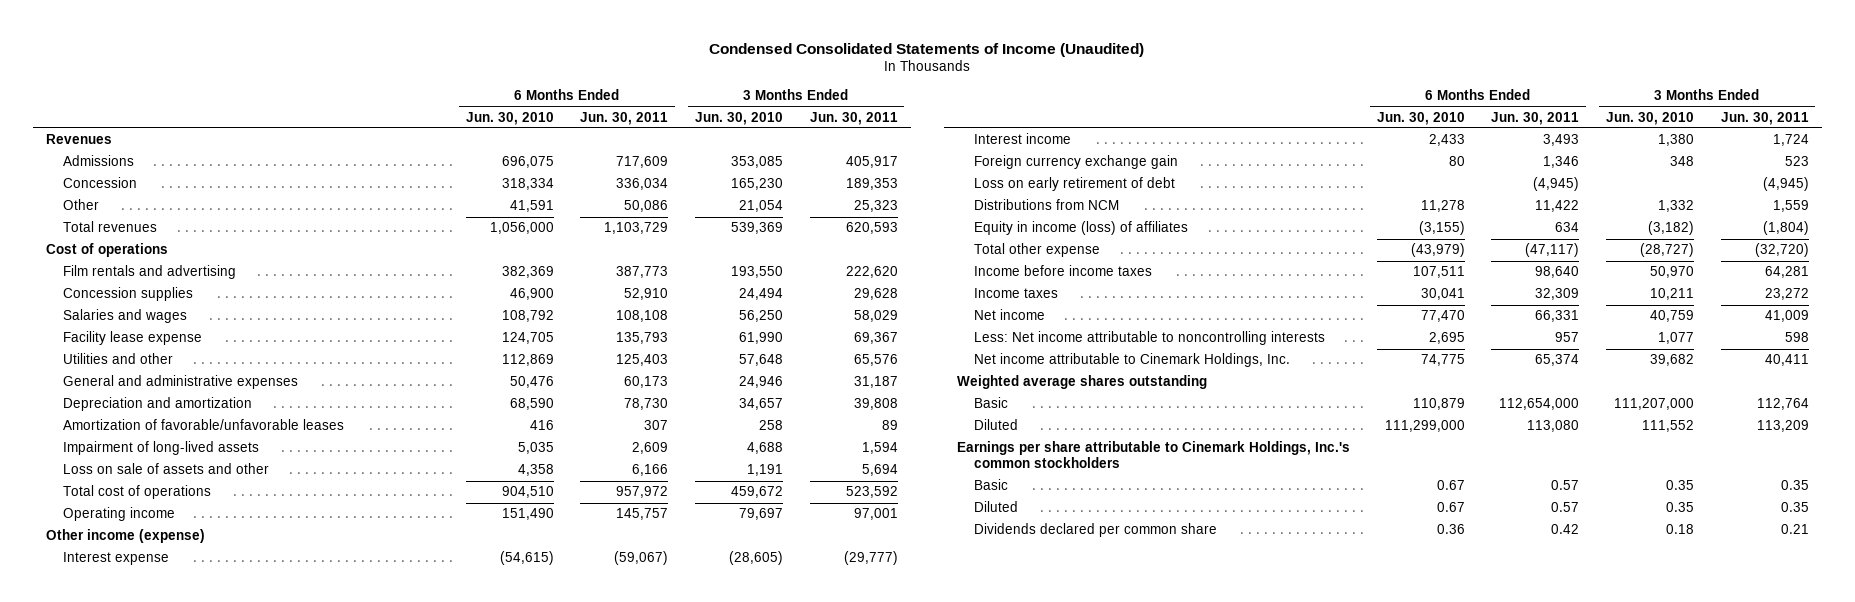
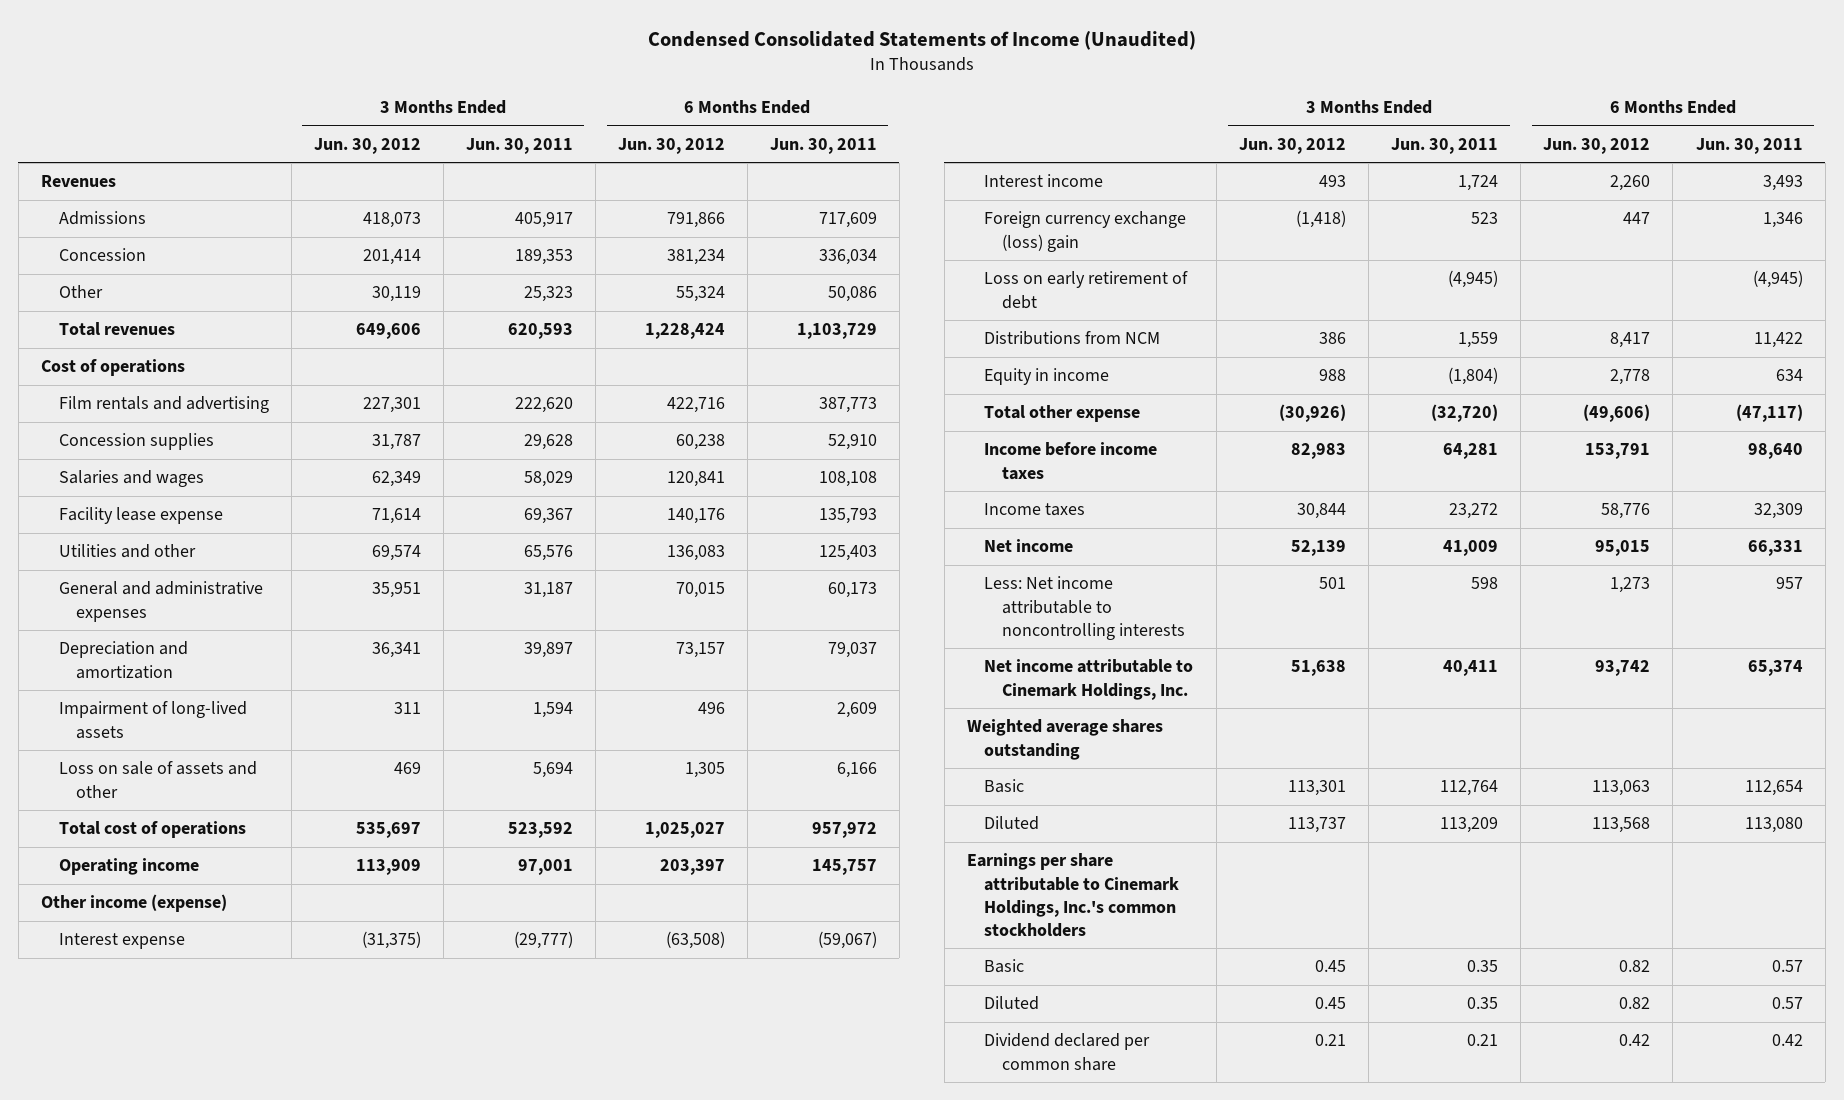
[465,111,554,125] Jun. 30, 2010 -> none
[694,111,783,125] Jun. 30, 2010 -> none
none -> [313,137,421,154] Jun. 30, 2012
none -> [617,137,725,154] Jun. 30, 2012
[62,419,344,431] Amortization of favorable/unfavorable leases -> none
[624,398,669,411] 78,730 -> [827,642,877,659] 79,037
[853,398,898,411] 39,808 -> [523,642,573,659] 39,897
[973,155,1178,170] Foreign currency exchange gain -> [984,211,1187,252] Foreign currency exchange (loss) gain
[973,221,1188,236] Equity in income (loss) of affiliates -> [984,368,1110,386] Equity in income
[1499,398,1580,411] 112,654,000 -> [1744,780,1803,797] 112,654
[973,523,1217,538] Dividends declared per common share -> [984,1033,1151,1071] Dividend declared per common share

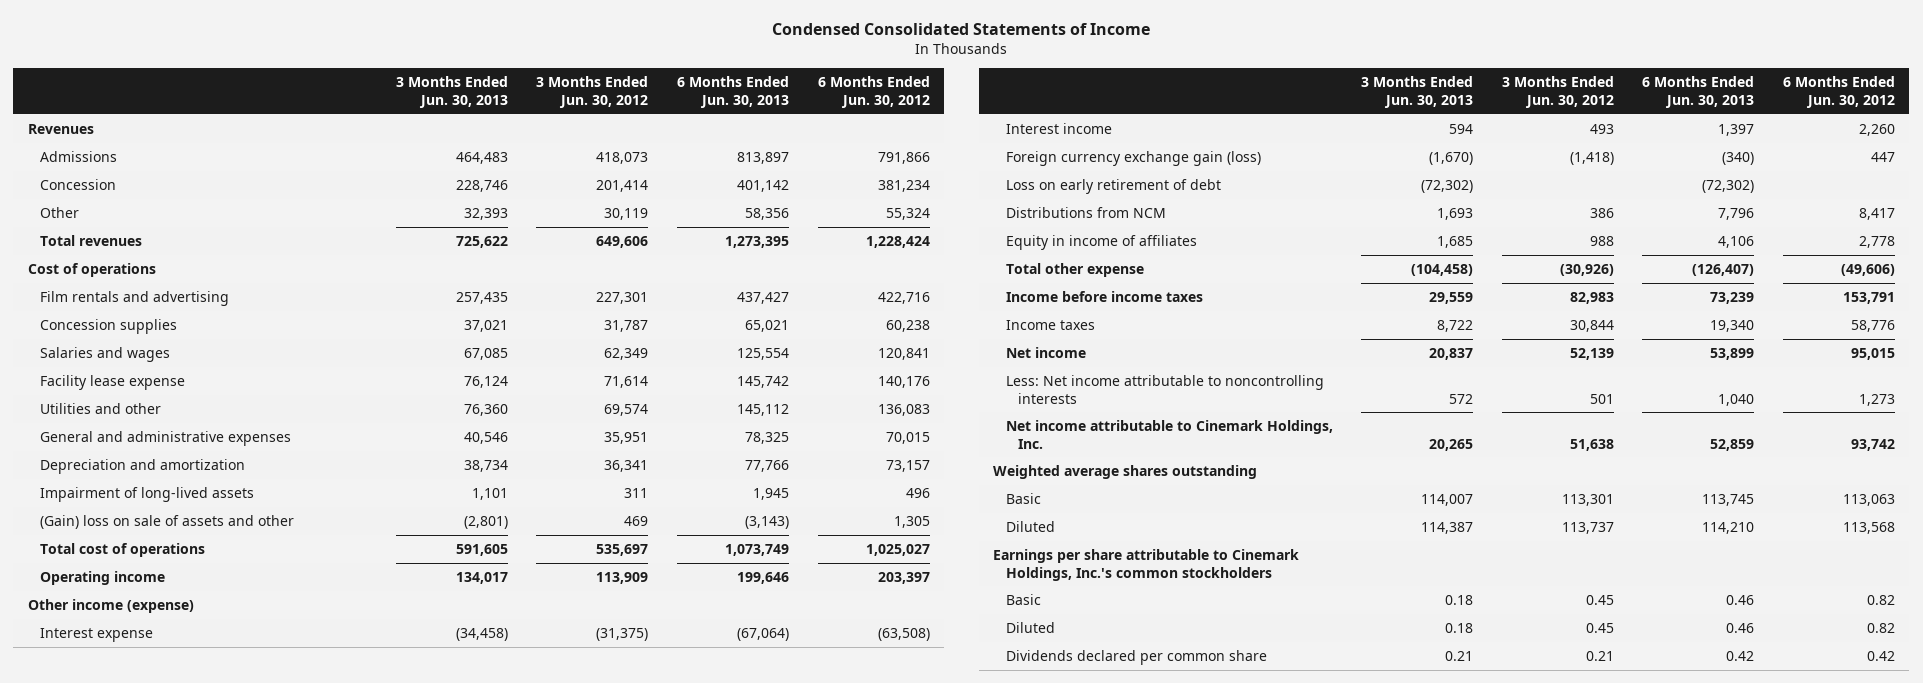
[647,31,1196,51] Condensed Consolidated Statements of Income (Unaudited) -> [772,23,1151,36] Condensed Consolidated Statements of Income
[465,137,573,154] Jun. 30, 2011 -> none
[769,137,877,154] Jun. 30, 2011 -> none
none -> [395,75,508,108] 3 Months Ended Jun. 30, 2013
none -> [677,75,790,108] 6 Months Ended Jun. 30, 2013
[58,761,257,798] Loss on sale of assets and other -> [40,514,295,529] (Gain) loss on sale of assets and other
[984,211,1187,252] Foreign currency exchange (loss) gain -> [1005,150,1261,166] Foreign currency exchange gain (loss)
[984,368,1110,386] Equity in income -> [1005,234,1197,250] Equity in income of affiliates
[984,1033,1151,1071] Dividend declared per common share -> [1005,649,1267,665] Dividends declared per common share

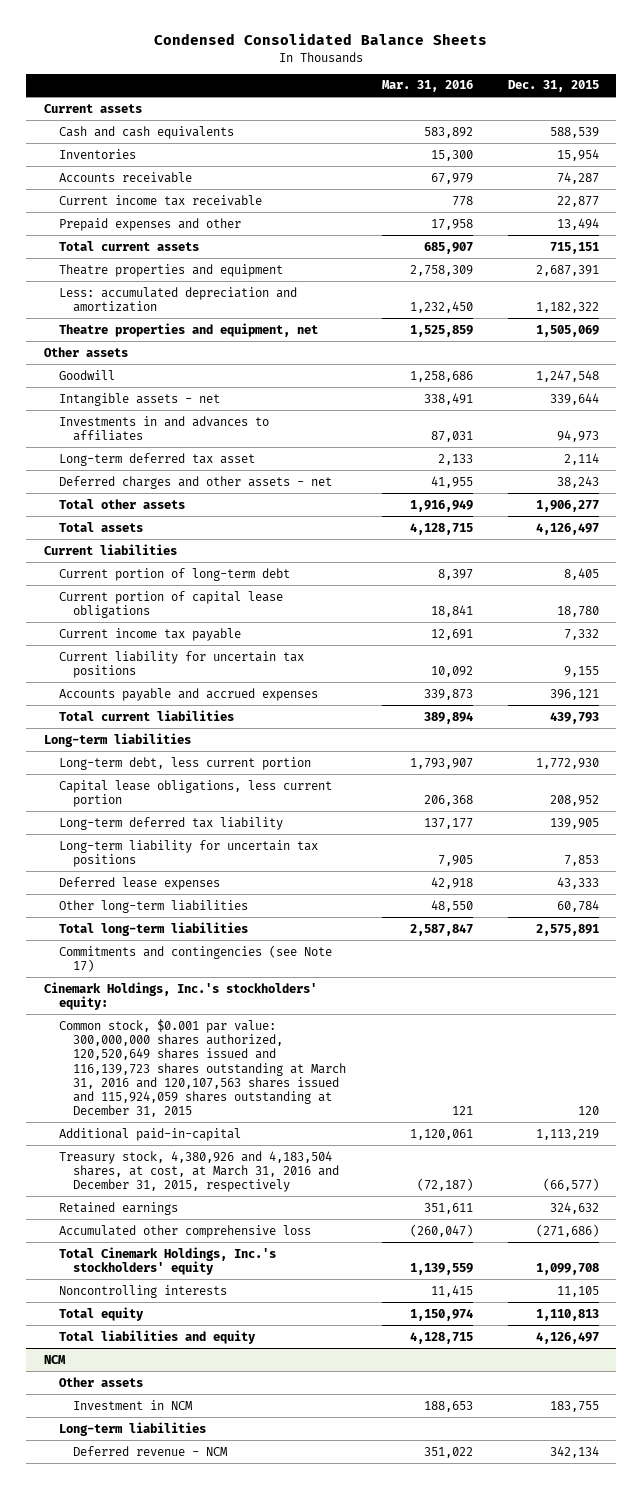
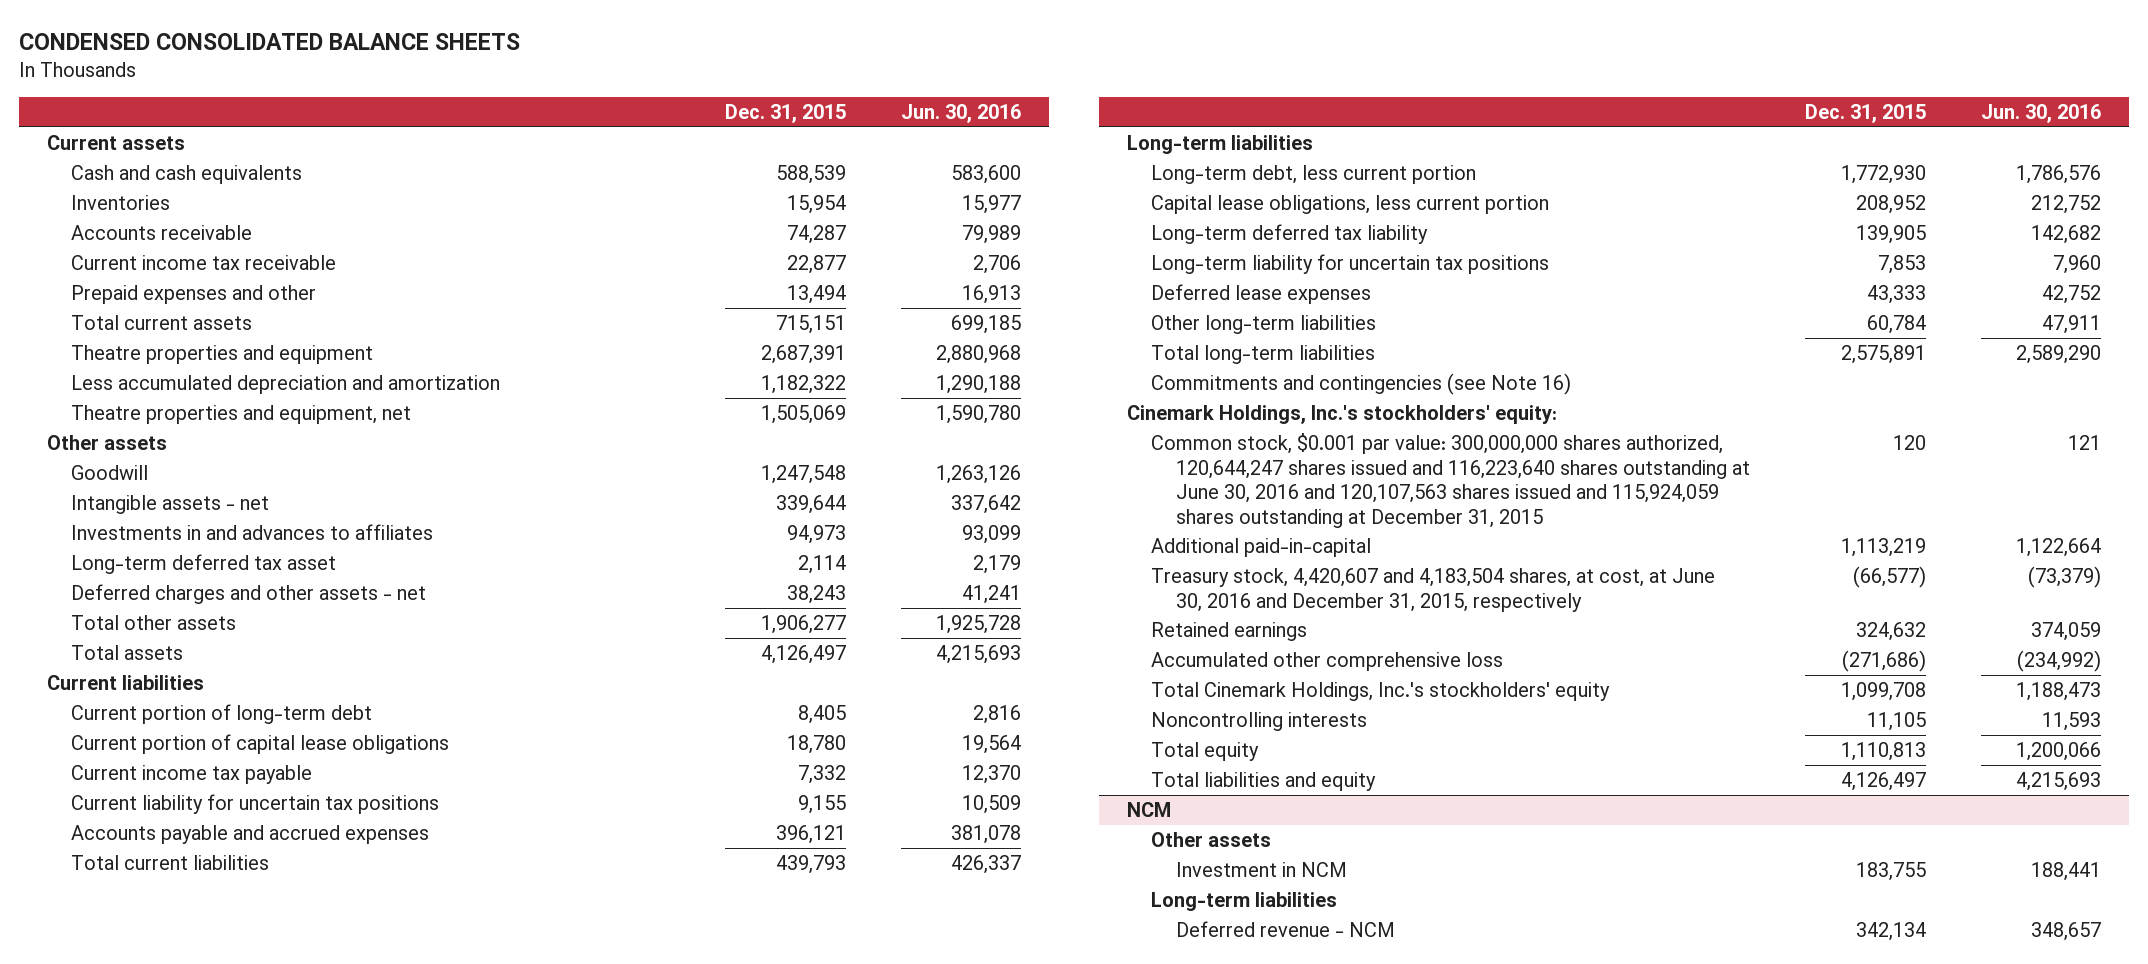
[154,33,488,46] Condensed Consolidated Balance Sheets -> [19,33,521,51] CONDENSED CONSOLIDATED BALANCE SHEETS
[381,80,473,93] Mar. 31, 2016 -> none
none -> [901,104,1022,124] Jun. 30, 2016
[58,286,297,312] Less: accumulated depreciation and amortization -> [71,375,501,395] Less accumulated depreciation and amortization
[58,944,332,972] Commitments and contingencies (see Note 17) -> [1151,373,1572,396] Commitments and contingencies (see Note 16)
[58,1018,347,1118] Common stock, $0.001 par value: 300,000,000 shares authorized, 120,520,649 shares issued and 116,139,723 shares outstanding at March 31, 2016 and 120,107,563 shares issued and 115,924,059 shares outstanding at December 31, 2015 -> [1151,433,1750,528] Common stock, $0.001 par value: 300,000,000 shares authorized, 120,644,247 shares issued and 116,223,640 shares outstanding at June 30, 2016 and 120,107,563 shares issued and 115,924,059 shares outstanding at December 31, 2015
[58,1150,340,1193] Treasury stock, 4,380,926 and 4,183,504 shares, at cost, at March 31, 2016 and December 31, 2015, respectively -> [1151,568,1716,612] Treasury stock, 4,420,607 and 4,183,504 shares, at cost, at June 30, 2016 and December 31, 2015, respectively

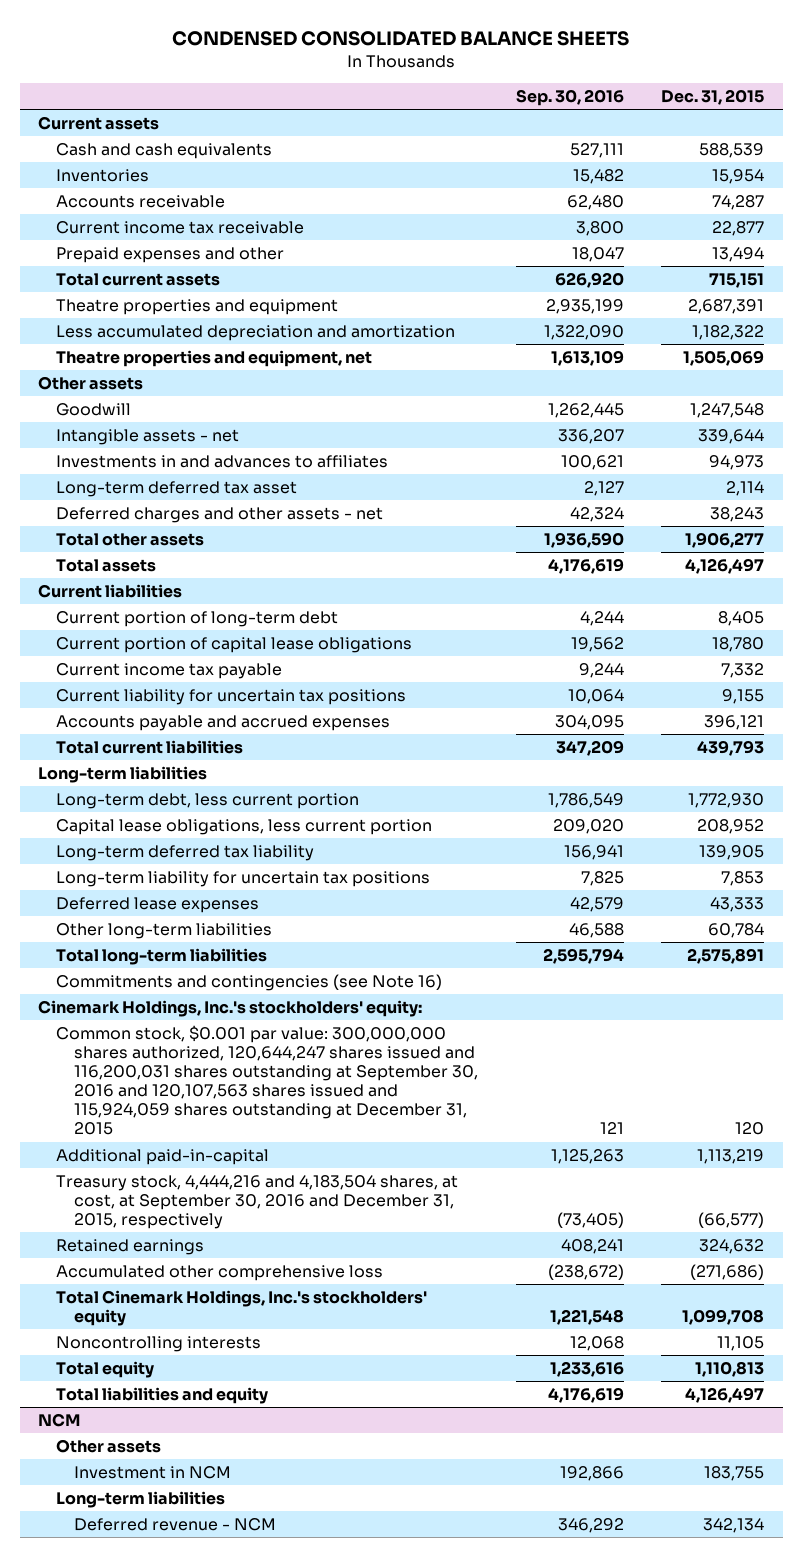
[901,104,1022,124] Jun. 30, 2016 -> none
none -> [515,88,624,106] Sep. 30, 2016
[1151,433,1750,528] Common stock, $0.001 par value: 300,000,000 shares authorized, 120,644,247 shares issued and 116,223,640 shares outstanding at June 30, 2016 and 120,107,563 shares issued and 115,924,059 shares outstanding at December 31, 2015 -> [56,1024,479,1136] Common stock, $0.001 par value: 300,000,000 shares authorized, 120,644,247 shares issued and 116,200,031 shares outstanding at September 30, 2016 and 120,107,563 shares issued and 115,924,059 shares outstanding at December 31, 2015
[1151,568,1716,612] Treasury stock, 4,420,607 and 4,183,504 shares, at cost, at June 30, 2016 and December 31, 2015, respectively -> [56,1174,459,1230] Treasury stock, 4,444,216 and 4,183,504 shares, at cost, at September 30, 2016 and December 31, 2015, respectively

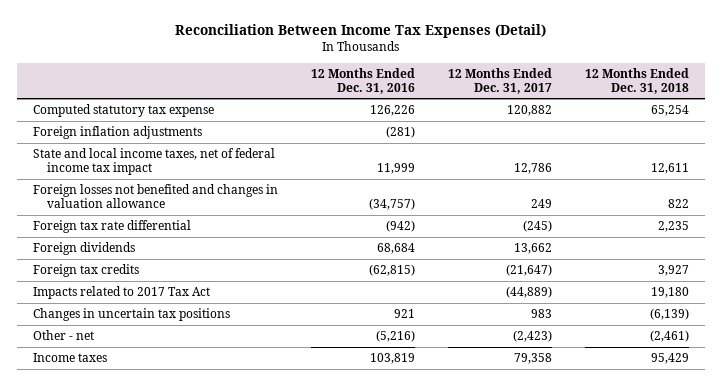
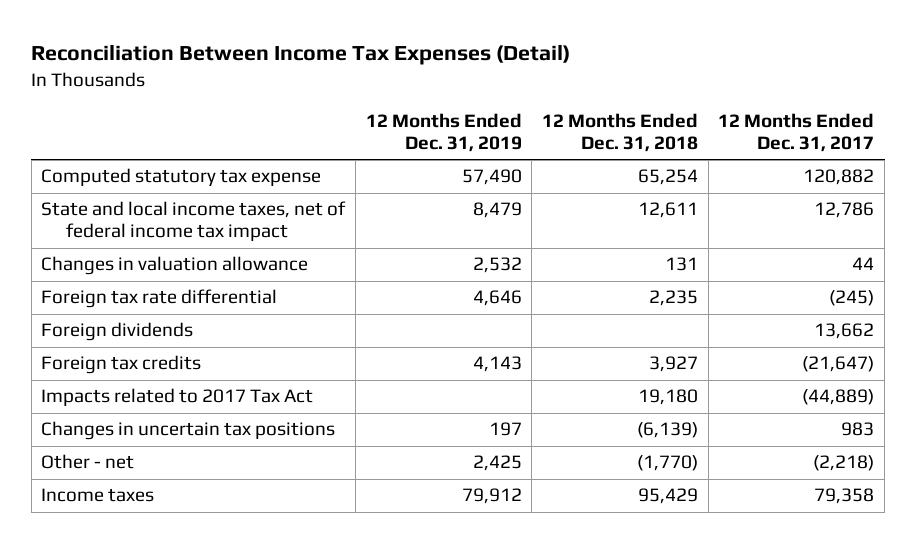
[310,67,415,94] 12 Months Ended Dec. 31, 2016 -> none
none -> [365,112,522,152] 12 Months Ended Dec. 31, 2019
[33,126,203,140] Foreign inflation adjustments -> none
[33,184,279,209] Foreign losses not benefited and changes in valuation allowance -> none
none -> [41,256,309,276] Changes in valuation allowance
[512,330,552,343] (2,423) -> [813,455,875,472] (2,218)
[649,330,689,343] (2,461) -> [637,455,699,472] (1,770)

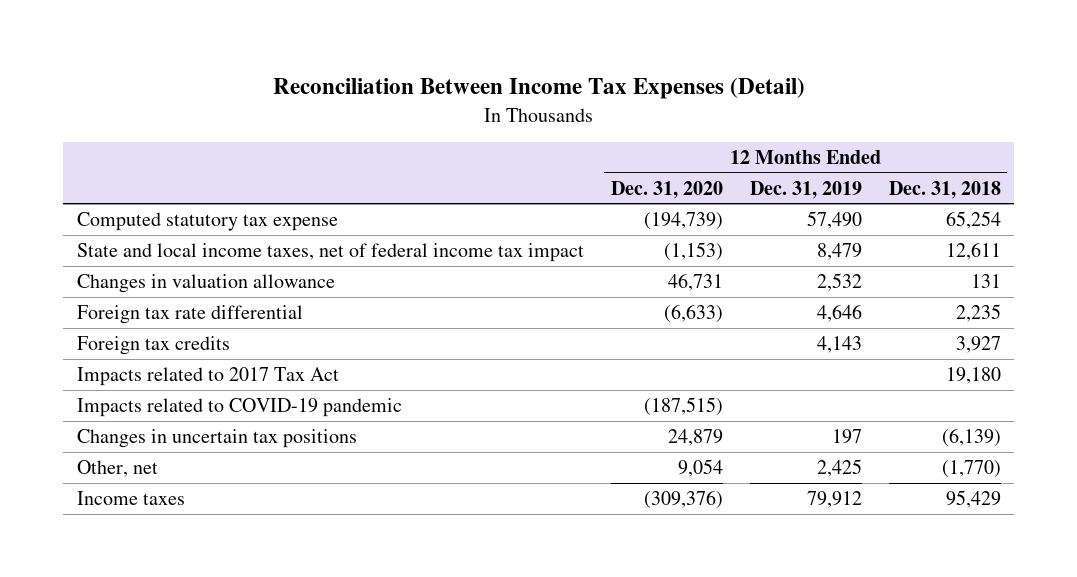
[718,112,875,152] 12 Months Ended Dec. 31, 2017 -> none
none -> [610,180,723,199] Dec. 31, 2020
[41,322,194,342] Foreign dividends -> none
none -> [76,397,402,417] Impacts related to COVID-19 pandemic
[41,454,135,470] Other - net -> [76,459,158,477] Other, net

